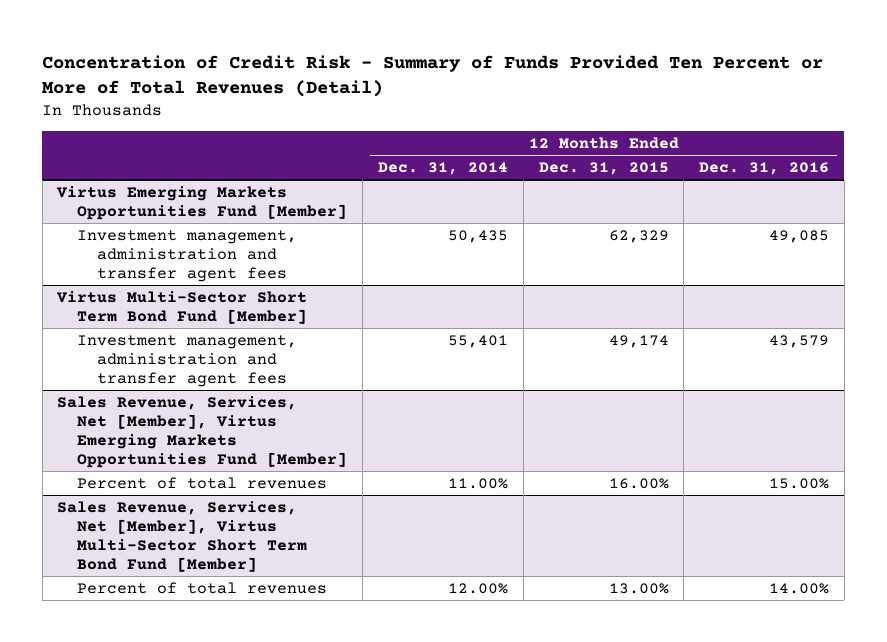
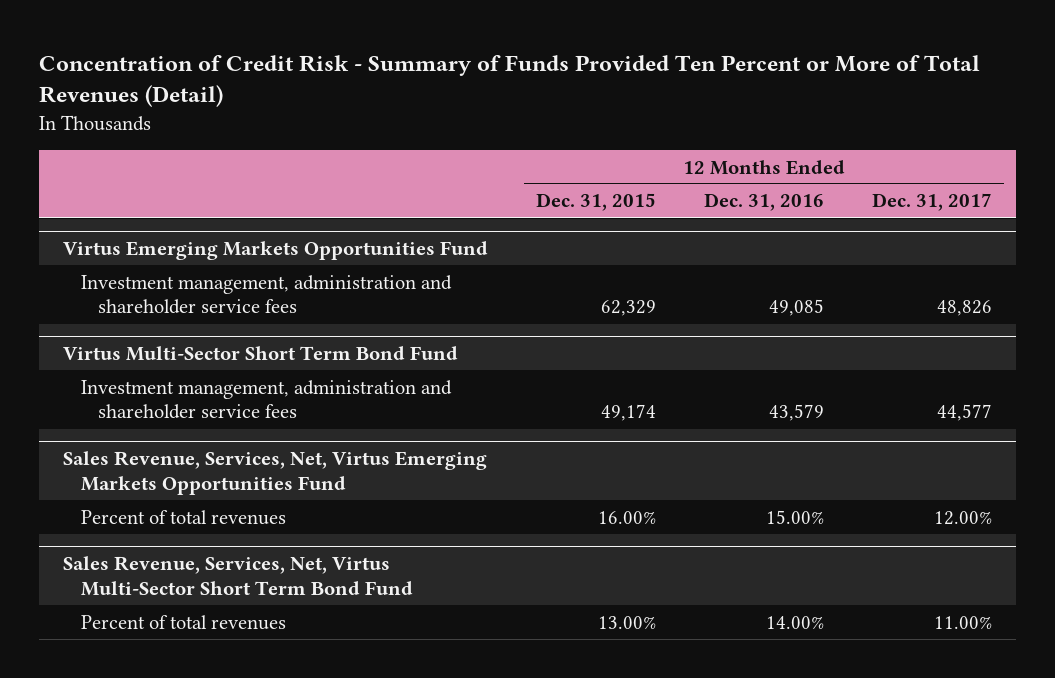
[377,161,508,175] Dec. 31, 2014 -> none
none -> [871,193,992,212] Dec. 31, 2017
[56,185,348,220] Virtus Emerging Markets Opportunities Fund [Member] -> [63,240,489,260] Virtus Emerging Markets Opportunities Fund
[77,229,298,282] Investment management, administration and transfer agent fees -> [80,274,452,315] Investment management, administration and shareholder service fees
[56,290,308,324] Virtus Multi-Sector Short Term Bond Fund [Member] -> [63,345,459,361] Virtus Multi-Sector Short Term Bond Fund
[77,334,298,387] Investment management, administration and transfer agent fees -> [80,379,452,420] Investment management, administration and shareholder service fees
[57,395,348,468] Sales Revenue, Services, Net [Member], Virtus Emerging Markets Opportunities Fund [Member] -> [63,450,488,495] Sales Revenue, Services, Net, Virtus Emerging Markets Opportunities Fund
[57,500,308,572] Sales Revenue, Services, Net [Member], Virtus Multi-Sector Short Term Bond Fund [Member] -> [63,555,413,596] Sales Revenue, Services, Net, Virtus Multi-Sector Short Term Bond Fund

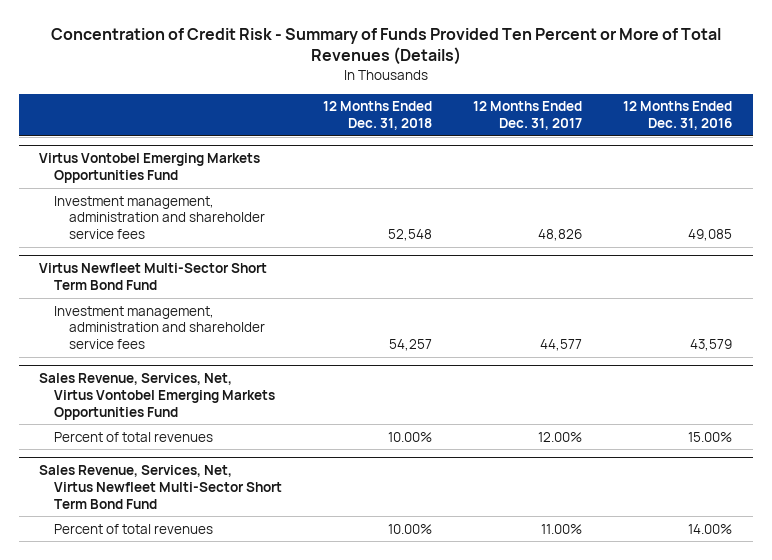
[39,54,981,108] Concentration of Credit Risk - Summary of Funds Provided Ten Percent or More of Total Revenues (Detail) -> [50,28,721,66] Concentration of Credit Risk - Summary of Funds Provided Ten Percent or More of Total Revenues (Details)
[536,193,657,212] Dec. 31, 2015 -> none
none -> [323,101,433,131] 12 Months Ended Dec. 31, 2018
[63,240,489,260] Virtus Emerging Markets Opportunities Fund -> [39,153,261,183] Virtus Vontobel Emerging Markets Opportunities Fund
[63,345,459,361] Virtus Multi-Sector Short Term Bond Fund -> [39,263,268,290] Virtus Newfleet Multi-Sector Short Term Bond Fund
[63,450,488,495] Sales Revenue, Services, Net, Virtus Emerging Markets Opportunities Fund -> [39,373,276,420] Sales Revenue, Services, Net, Virtus Vontobel Emerging Markets Opportunities Fund
[63,555,413,596] Sales Revenue, Services, Net, Virtus Multi-Sector Short Term Bond Fund -> [39,465,283,509] Sales Revenue, Services, Net, Virtus Newfleet Multi-Sector Short Term Bond Fund

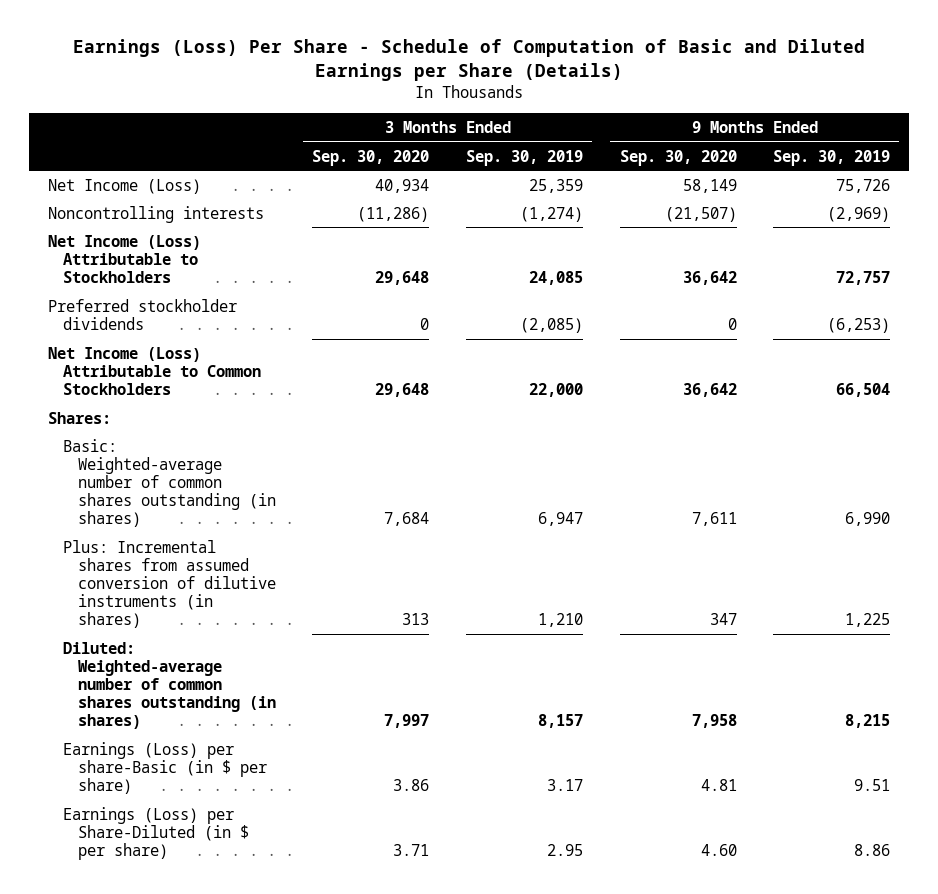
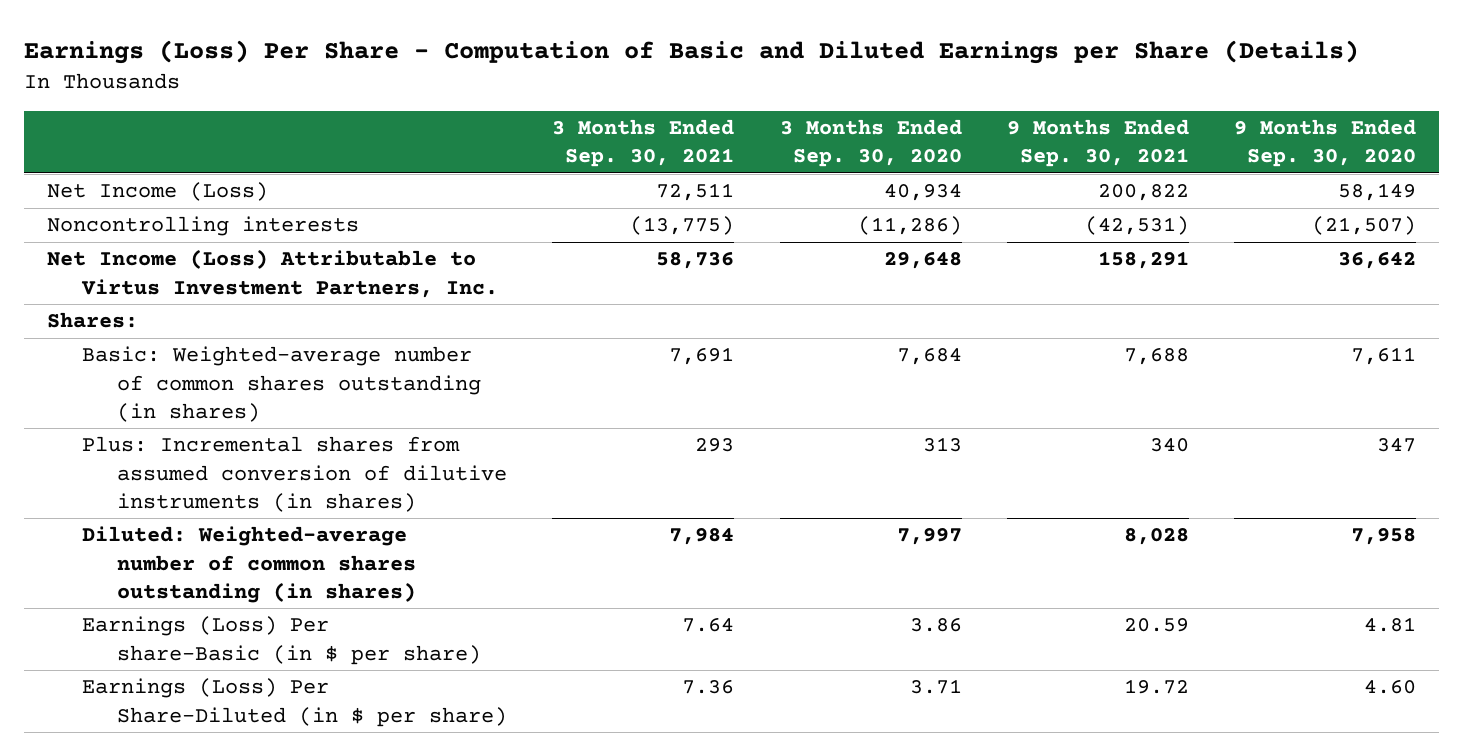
[73,39,866,82] Earnings (Loss) Per Share - Schedule of Computation of Basic and Diluted Earnings per Share (Details) -> [23,40,1359,65] Earnings (Loss) Per Share - Computation of Basic and Diluted Earnings per Share (Details)
[466,149,584,166] Sep. 30, 2019 -> none
[773,149,891,166] Sep. 30, 2019 -> none
none -> [552,119,735,168] 3 Months Ended Sep. 30, 2021
none -> [1007,119,1190,168] 9 Months Ended Sep. 30, 2021
[47,234,201,283] Net Income (Loss) Attributable to Stockholders -> none
[47,298,237,330] Preferred stockholder dividends -> none
[47,346,261,395] Net Income (Loss) Attributable to Common Stockholders -> [46,249,498,298] Net Income (Loss) Attributable to Virtus Investment Partners, Inc.
[62,741,267,794] Earnings (Loss) per share-Basic (in $ per share) -> [81,616,482,665] Earnings (Loss) Per share-Basic (in $ per share)
[62,806,249,860] Earnings (Loss) per Share-Diluted (in $ per share) -> [81,678,508,727] Earnings (Loss) Per Share-Diluted (in $ per share)

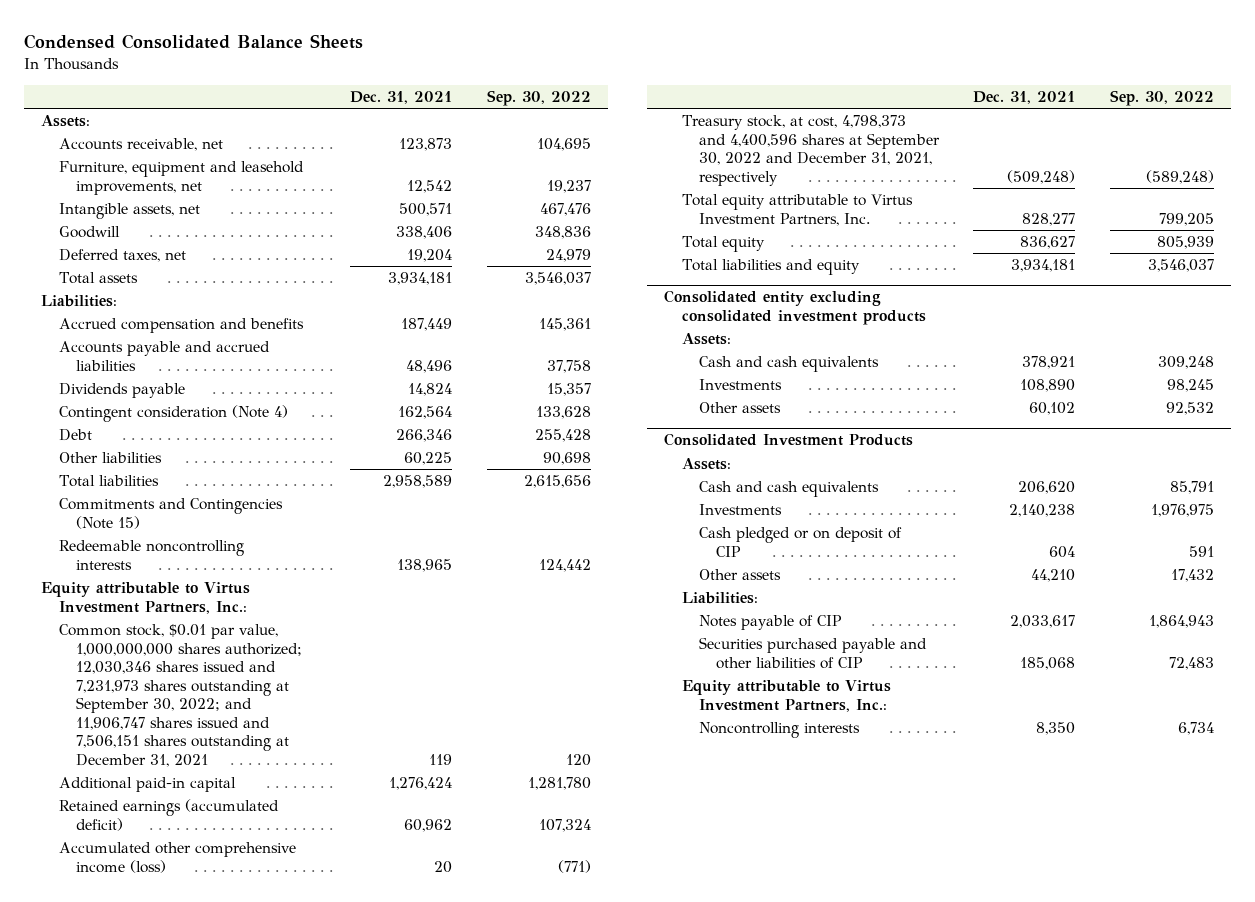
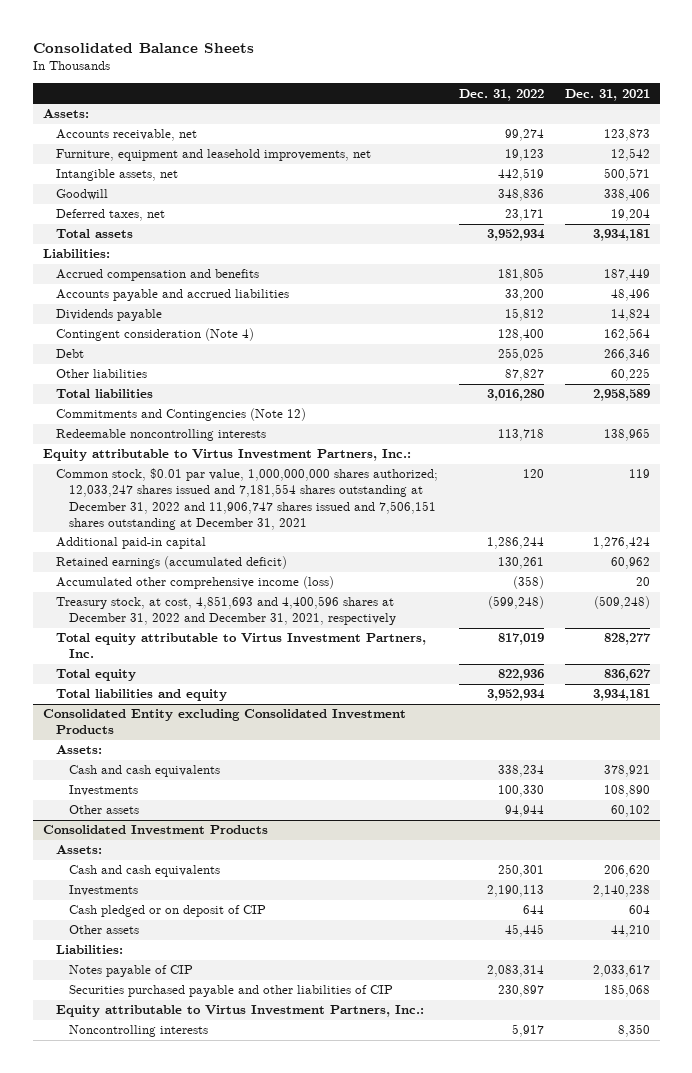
[24,34,364,50] Condensed Consolidated Balance Sheets -> [32,42,254,53] Consolidated Balance Sheets
[486,89,591,106] Sep. 30, 2022 -> none
none -> [458,88,544,101] Dec. 31, 2022
[58,498,283,529] Commitments and Contingencies (Note 15) -> [55,408,306,422] Commitments and Contingencies (Note 12)
[58,624,303,767] Common stock, $0.01 par value, 1,000,000,000 shares authorized; 12,030,346 shares issued and 7,231,973 shares outstanding at September 30, 2022; and 11,906,747 shares issued and 7,506,151 shares outstanding at December 31, 2021 -> [55,468,438,530] Common stock, $0.01 par value, 1,000,000,000 shares authorized; 12,033,247 shares issued and 7,181,554 shares outstanding at December 31, 2022 and 11,906,747 shares issued and 7,506,151 shares outstanding at December 31, 2021
[681,115,940,186] Treasury stock, at cost, 4,798,373 and 4,400,596 shares at September 30, 2022 and December 31, 2021, respectively -> [55,596,396,626] Treasury stock, at cost, 4,851,693 and 4,400,596 shares at December 31, 2022 and December 31, 2021, respectively
[664,290,926,325] Consolidated entity excluding consolidated investment products -> [42,709,406,735] Consolidated Entity excluding Consolidated Investment Products

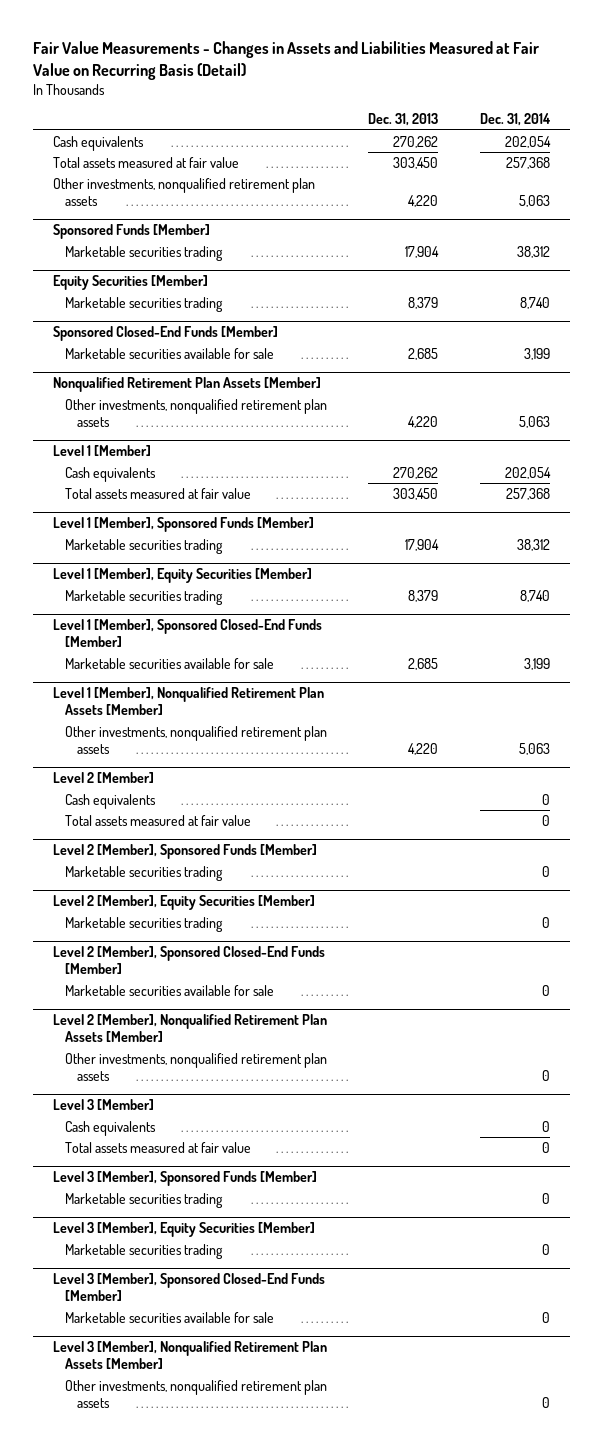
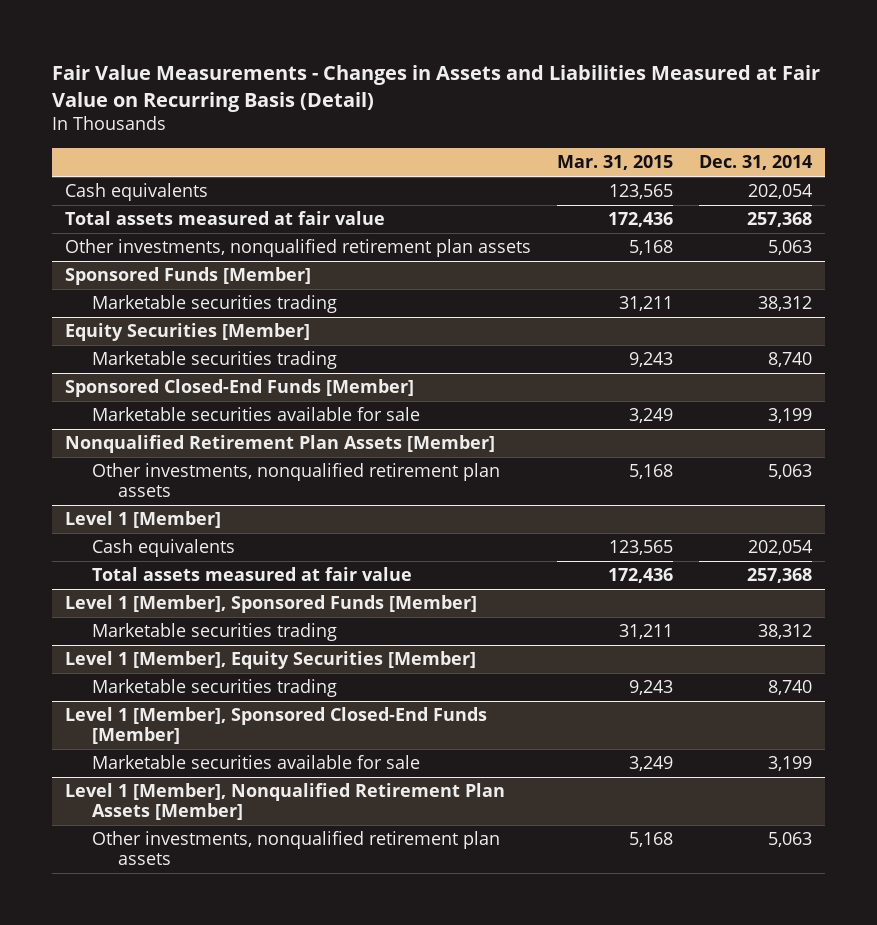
[368,113,439,127] Dec. 31, 2013 -> none
none -> [557,155,674,171] Mar. 31, 2015
[53,772,155,784] Level 2 [Member] -> none
[65,793,157,809] Cash equivalents -> none
[65,814,252,826] Total assets measured at fair value -> none
[53,844,318,860] Level 2 [Member], Sponsored Funds [Member] -> none
[65,865,224,881] Marketable securities trading -> none
[53,895,316,911] Level 2 [Member], Equity Securities [Member] -> none
[65,916,224,932] Marketable securities trading -> none
[53,946,326,975] Level 2 [Member], Sponsored Closed-End Funds [Member] -> none
[65,984,275,996] Marketable securities available for sale -> none
[53,1014,328,1043] Level 2 [Member], Nonqualified Retirement Plan Assets [Member] -> none
[65,1052,328,1081] Other investments, nonqualified retirement plan assets -> none
[53,1099,155,1111] Level 3 [Member] -> none
[65,1120,157,1136] Cash equivalents -> none
[65,1141,252,1153] Total assets measured at fair value -> none
[53,1171,318,1187] Level 3 [Member], Sponsored Funds [Member] -> none
[65,1192,224,1208] Marketable securities trading -> none
[53,1222,316,1238] Level 3 [Member], Equity Securities [Member] -> none
[65,1243,224,1259] Marketable securities trading -> none
[53,1273,326,1302] Level 3 [Member], Sponsored Closed-End Funds [Member] -> none
[65,1311,275,1323] Marketable securities available for sale -> none
[53,1341,328,1370] Level 3 [Member], Nonqualified Retirement Plan Assets [Member] -> none
[65,1379,328,1408] Other investments, nonqualified retirement plan assets -> none

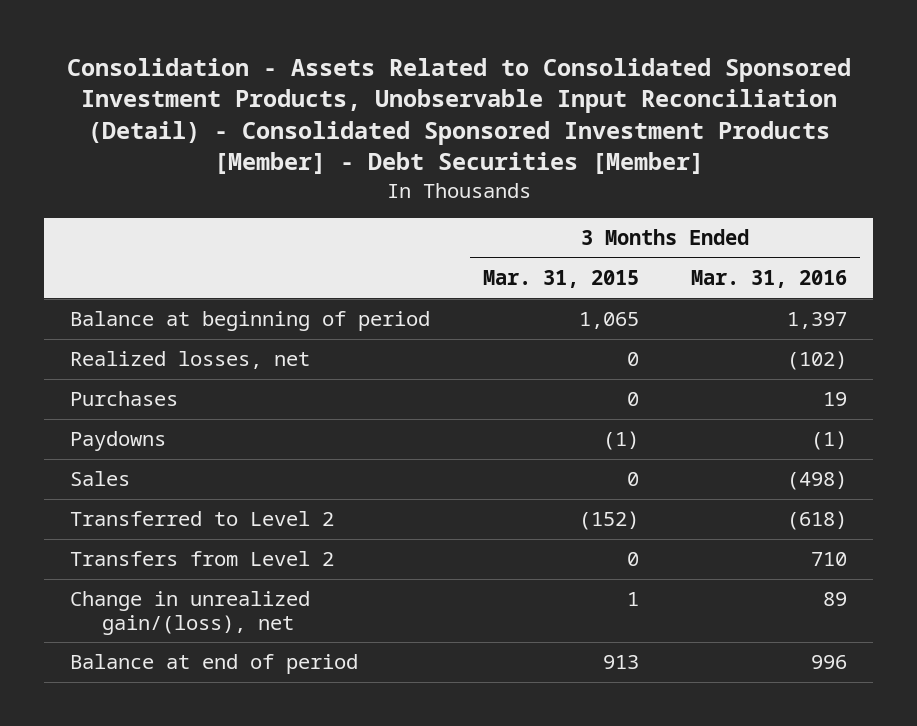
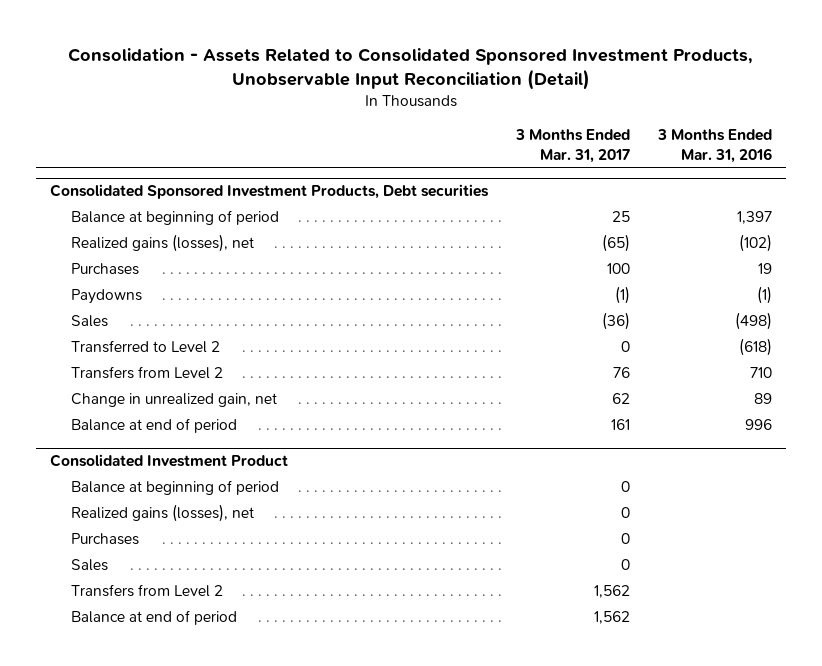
[66,57,851,175] Consolidation - Assets Related to Consolidated Sponsored Investment Products, Unobservable Input Reconciliation (Detail) - Consolidated Sponsored Investment Products [Member] - Debt Securities [Member] -> [68,47,754,90] Consolidation - Assets Related to Consolidated Sponsored Investment Products, Unobservable Input Reconciliation (Detail)
[482,269,639,288] Mar. 31, 2015 -> none
none -> [515,128,631,163] 3 Months Ended Mar. 31, 2017
none -> [50,184,490,200] Consolidated Sponsored Investment Products, Debt securities
[70,351,311,370] Realized losses, net -> [70,234,254,253] Realized gains (losses), net
[70,591,311,635] Change in unrealized gain/(loss), net -> [70,393,277,408] Change in unrealized gain, net
none -> [50,454,289,468] Consolidated Investment Product
none -> [70,480,279,496] Balance at beginning of period
none -> [70,504,254,523] Realized gains (losses), net
none -> [70,533,139,546] Purchases
none -> [70,559,108,572] Sales
none -> [70,584,223,598] Transfers from Level 2
none -> [70,610,237,626] Balance at end of period

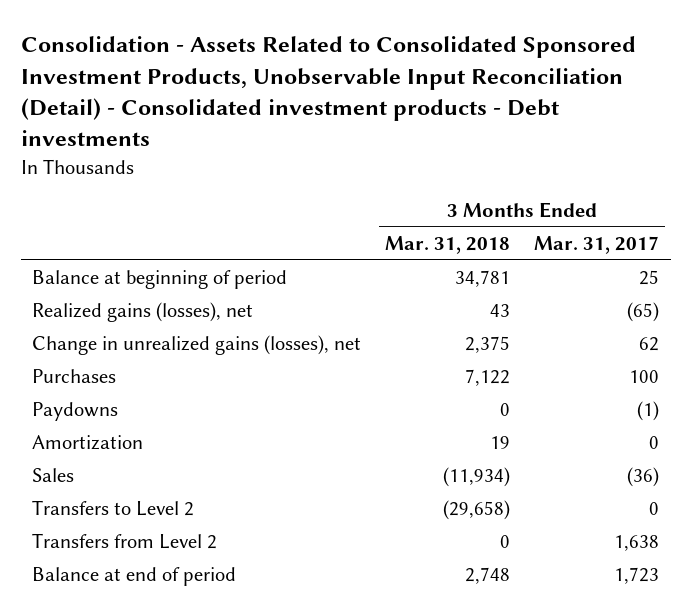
[68,47,754,90] Consolidation - Assets Related to Consolidated Sponsored Investment Products, Unobservable Input Reconciliation (Detail) -> [20,36,636,147] Consolidation - Assets Related to Consolidated Sponsored Investment Products, Unobservable Input Reconciliation (Detail) - Consolidated investment products - Debt investments
[656,128,772,163] 3 Months Ended Mar. 31, 2016 -> none
none -> [385,235,511,254] Mar. 31, 2018
[50,184,490,200] Consolidated Sponsored Investment Products, Debt securities -> none
none -> [32,334,362,355] Change in unrealized gains (losses), net
none -> [32,434,144,450] Amortization
[70,393,277,408] Change in unrealized gain, net -> none
[50,454,289,468] Consolidated Investment Product -> none
[70,480,279,496] Balance at beginning of period -> none
[70,504,254,523] Realized gains (losses), net -> none
[70,533,139,546] Purchases -> none
[70,559,108,572] Sales -> none
[70,584,223,598] Transfers from Level 2 -> none
[70,610,237,626] Balance at end of period -> none
[70,340,220,354] Transferred to Level 2 -> [32,499,195,516] Transfers to Level 2
[613,367,631,379] 76 -> [613,534,659,551] 1,638
[611,419,631,431] 161 -> [613,566,659,584] 1,723

